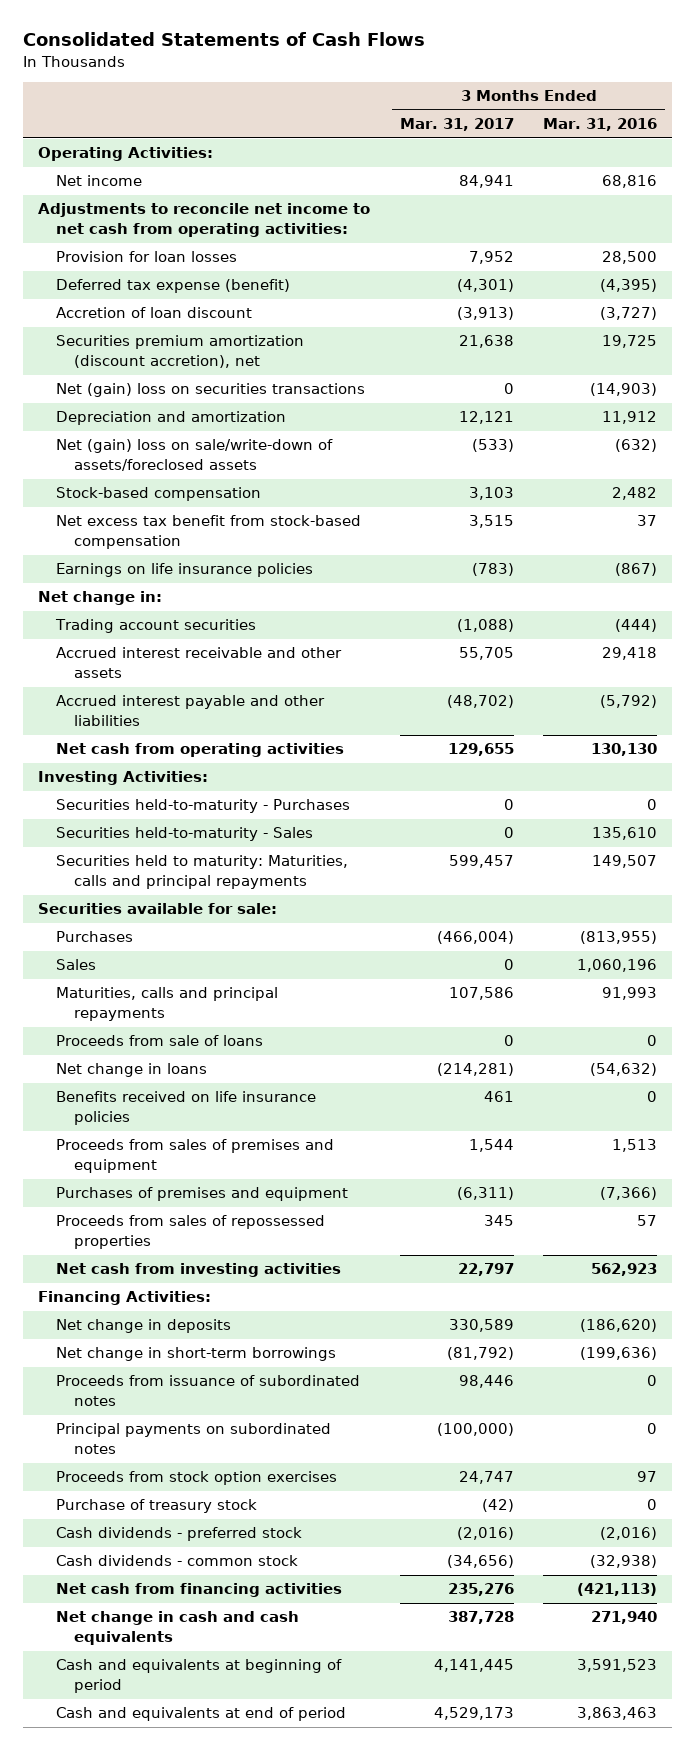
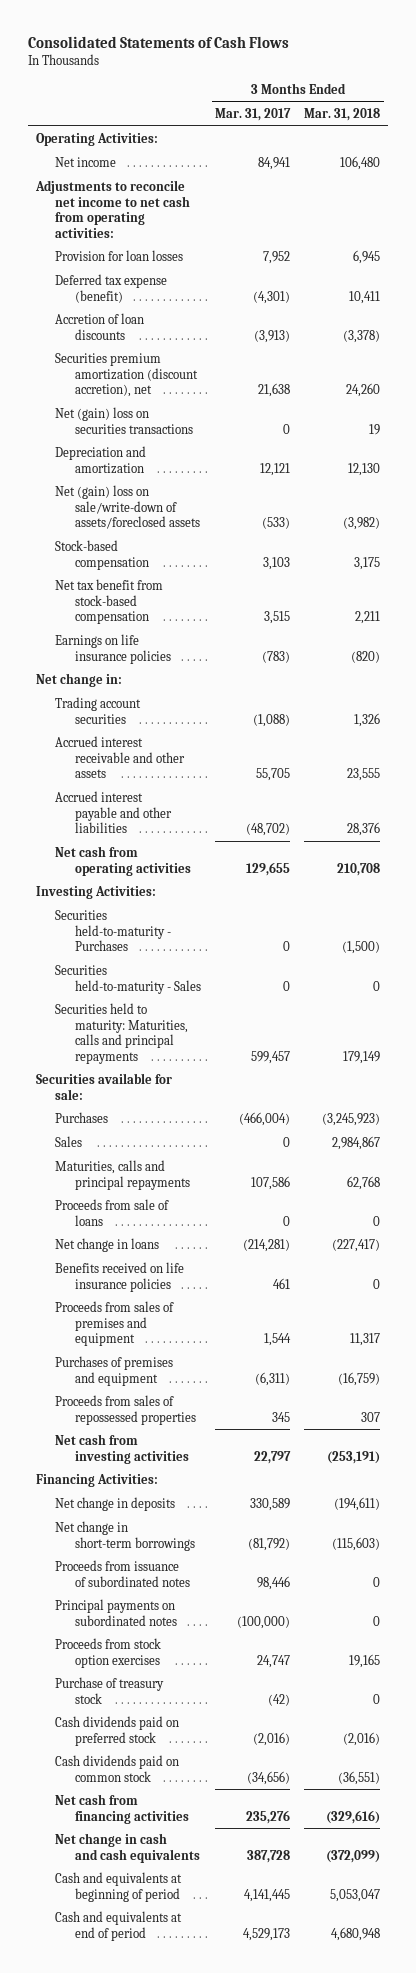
[543,118,658,132] Mar. 31, 2016 -> none
none -> [304,108,381,122] Mar. 31, 2018
[55,307,252,319] Accretion of loan discount -> [55,313,145,340] Accretion of loan discounts
[55,515,361,550] Net excess tax benefit from stock-based compensation -> [55,579,164,625] Net tax benefit from stock-based compensation
[55,1527,302,1542] Cash dividends - preferred stock -> [55,1716,180,1746] Cash dividends paid on preferred stock
[55,1555,298,1567] Cash dividends - common stock -> [55,1755,180,1782] Cash dividends paid on common stock

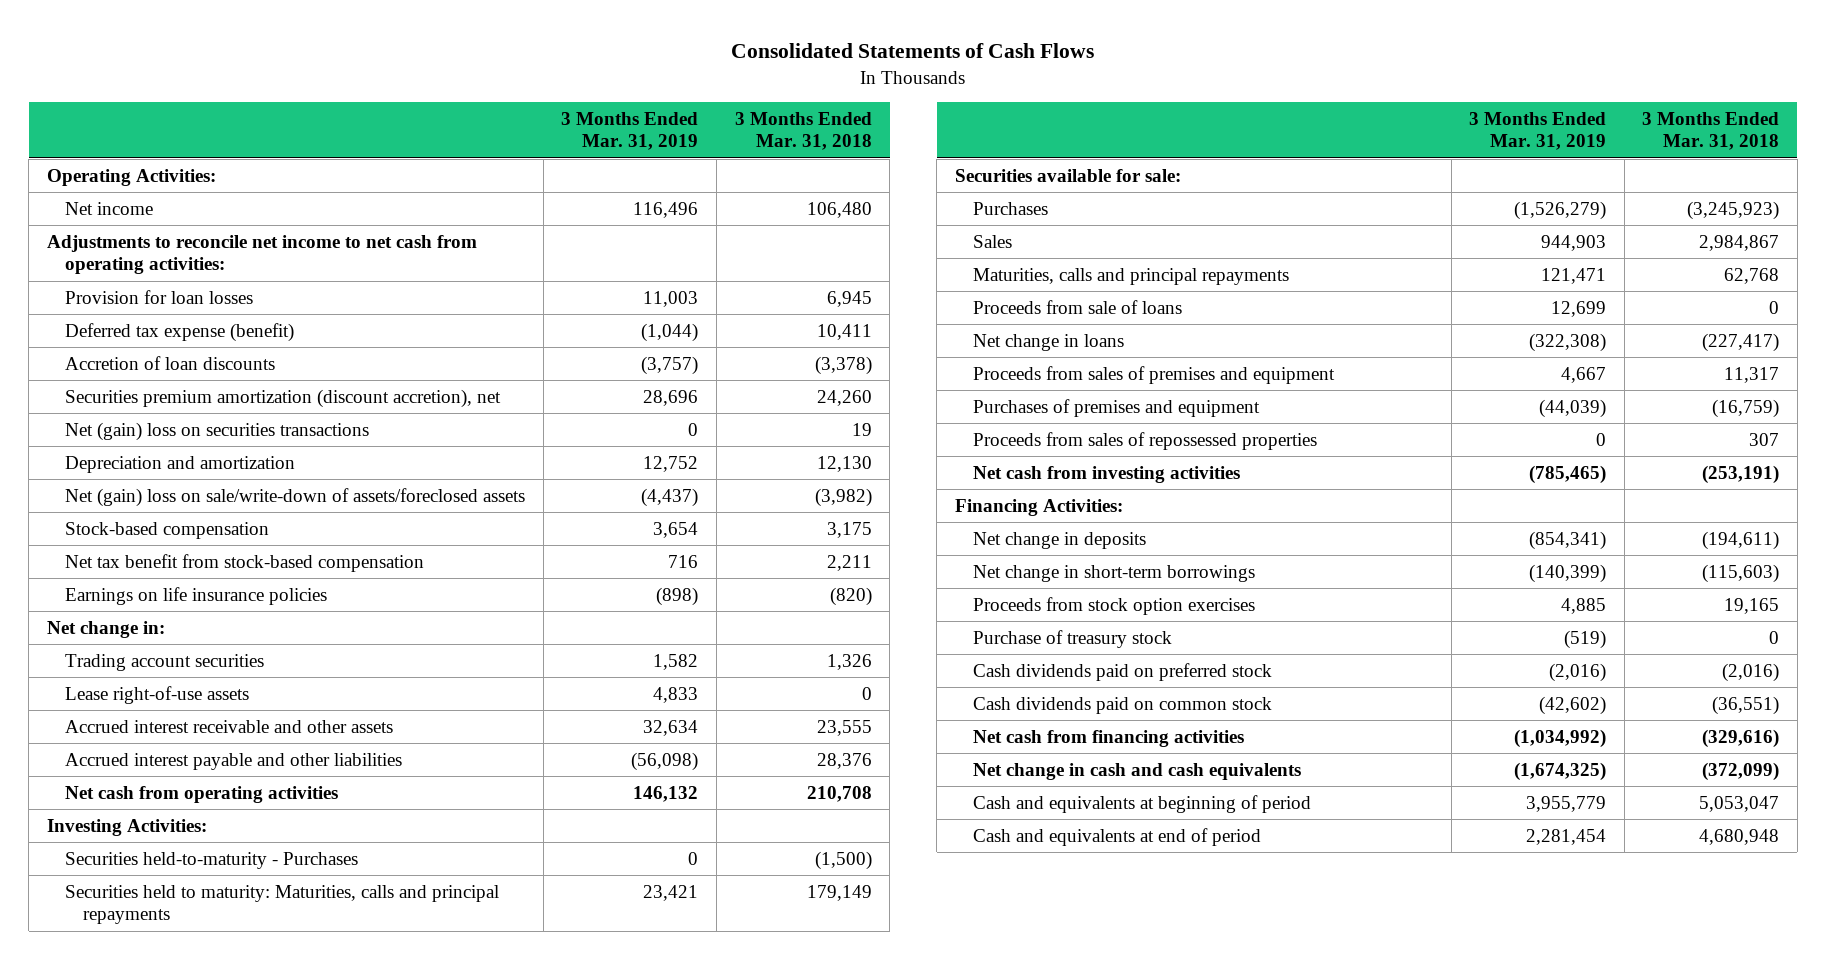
[215,108,292,122] Mar. 31, 2017 -> none
none -> [561,112,699,151] 3 Months Ended Mar. 31, 2019
none -> [65,685,250,704] Lease right-of-use assets
[55,965,202,994] Securities held-to-maturity - Sales -> none
[55,1262,185,1292] Benefits received on life insurance policies -> none
[55,1560,191,1587] Proceeds from issuance of subordinated notes -> none
[55,1599,178,1626] Principal payments on subordinated notes -> none

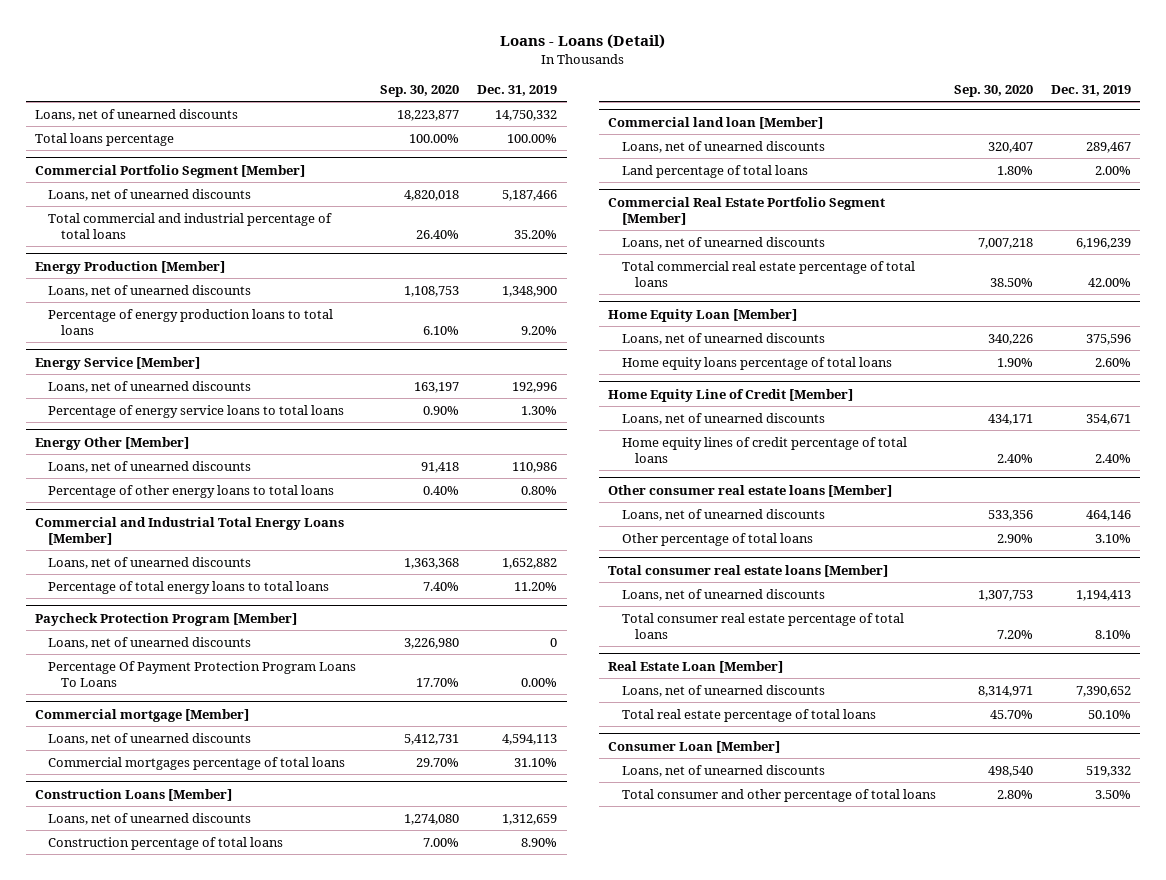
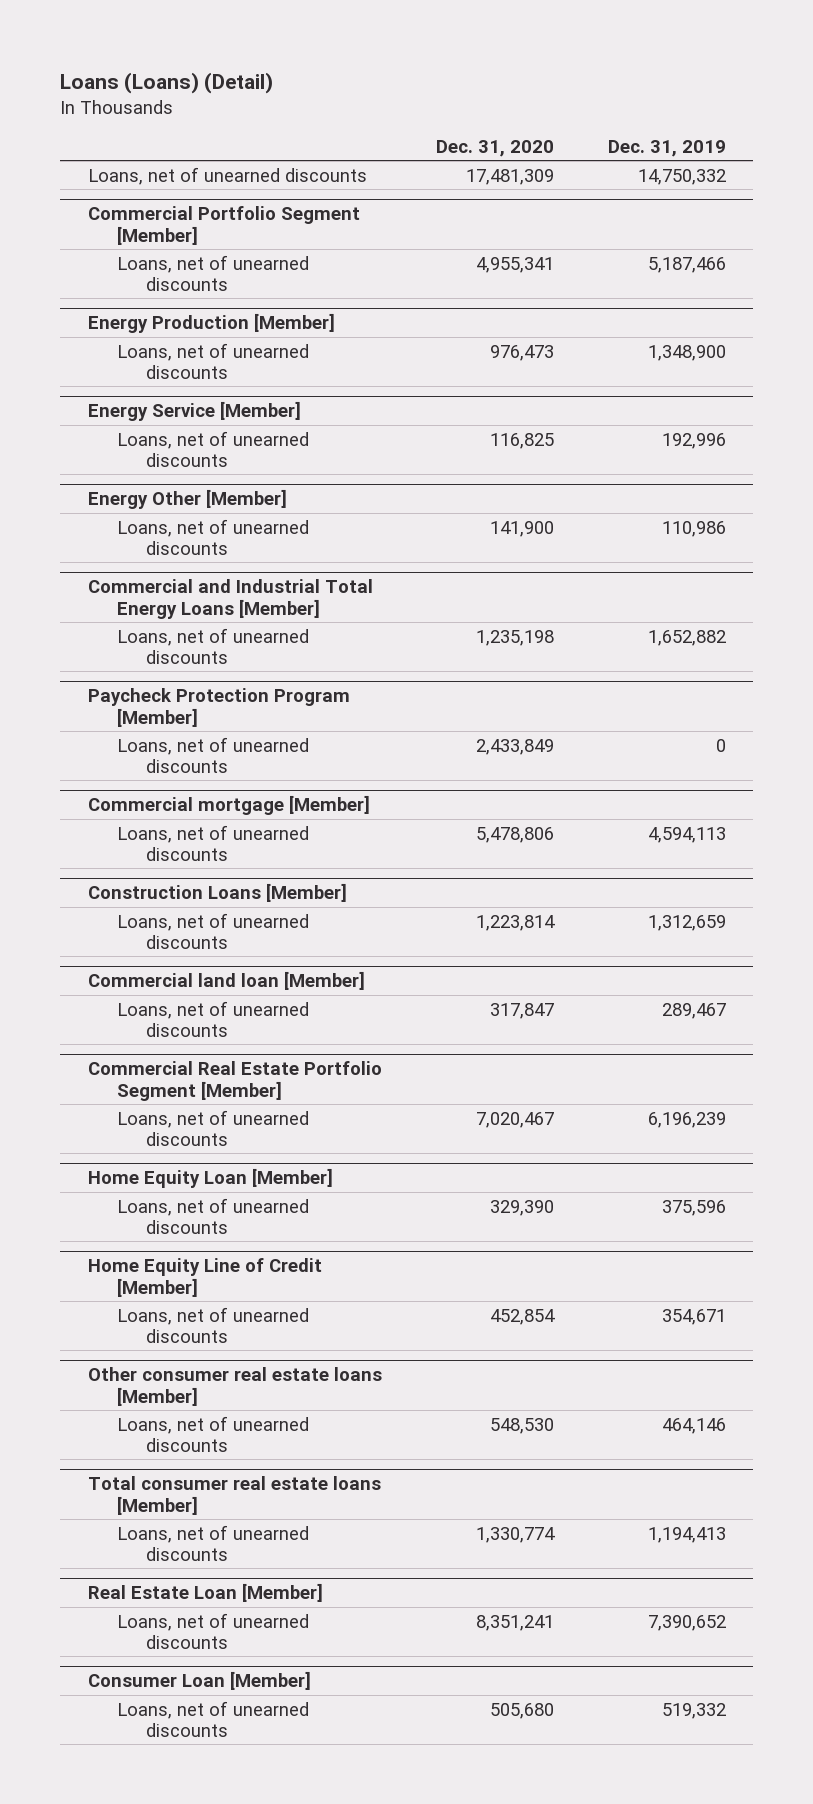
[499,34,665,50] Loans - Loans (Detail) -> [60,72,274,95] Loans (Loans) (Detail)
[380,84,460,97] Sep. 30, 2020 -> none
none -> [435,139,554,157] Dec. 31, 2020
[34,132,174,146] Total loans percentage -> none
[47,212,332,239] Total commercial and industrial percentage of total loans -> none
[47,308,333,335] Percentage of energy production loans to total loans -> none
[47,404,344,418] Percentage of energy service loans to total loans -> none
[47,484,334,498] Percentage of other energy loans to total loans -> none
[47,580,329,594] Percentage of total energy loans to total loans -> none
[47,660,356,687] Percentage Of Payment Protection Program Loans To Loans -> none
[47,756,345,770] Commercial mortgages percentage of total loans -> none
[47,836,283,850] Construction percentage of total loans -> none
[621,164,808,178] Land percentage of total loans -> none
[621,260,915,287] Total commercial real estate percentage of total loans -> none
[621,356,892,370] Home equity loans percentage of total loans -> none
[621,436,907,463] Home equity lines of credit percentage of total loans -> none
[621,532,813,546] Other percentage of total loans -> none
[621,612,904,639] Total consumer real estate percentage of total loans -> none
[621,708,876,722] Total real estate percentage of total loans -> none
[621,788,936,802] Total consumer and other percentage of total loans -> none

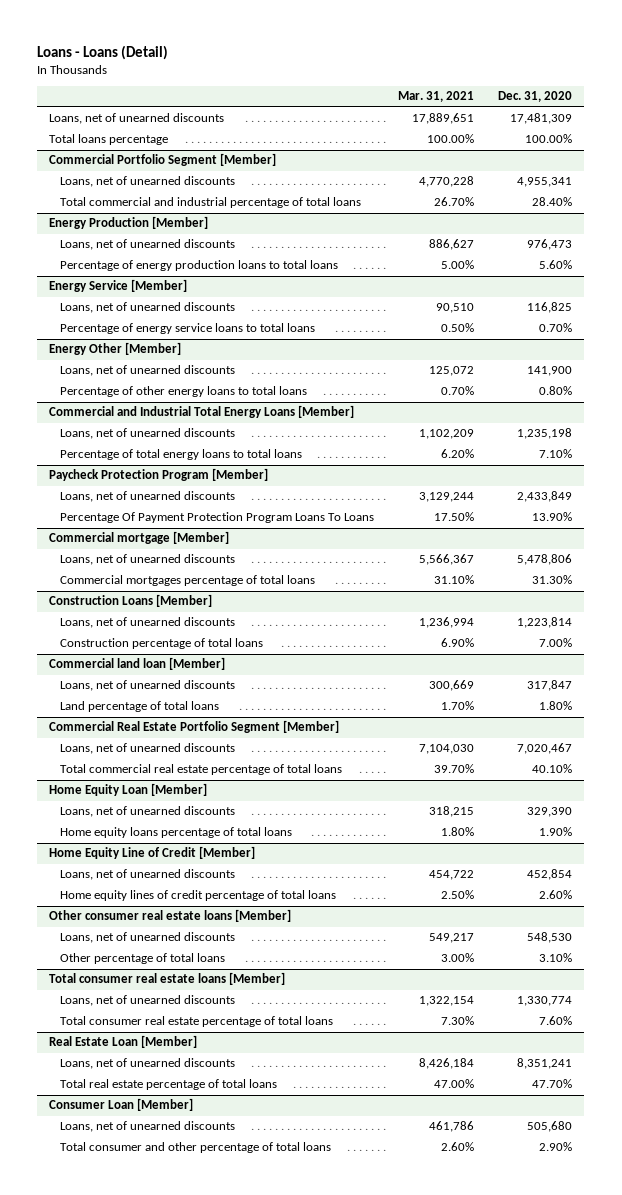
[60,72,274,95] Loans (Loans) (Detail) -> [37,44,169,60] Loans - Loans (Detail)
[607,139,726,157] Dec. 31, 2019 -> none
none -> [398,91,475,103] Mar. 31, 2021
none -> [49,134,169,146] Total loans percentage
none -> [60,197,362,209] Total commercial and industrial percentage of total loans
none -> [60,260,339,272] Percentage of energy production loans to total loans
none -> [60,323,316,335] Percentage of energy service loans to total loans
none -> [60,386,308,398] Percentage of other energy loans to total loans
none -> [60,449,303,461] Percentage of total energy loans to total loans
none -> [60,512,375,524] Percentage Of Payment Protection Program Loans To Loans
none -> [60,575,316,587] Commercial mortgages percentage of total loans
none -> [60,638,264,650] Construction percentage of total loans
none -> [60,701,220,713] Land percentage of total loans
none -> [60,764,343,776] Total commercial real estate percentage of total loans
none -> [60,827,293,839] Home equity loans percentage of total loans
none -> [60,890,337,902] Home equity lines of credit percentage of total loans
none -> [60,953,226,965] Other percentage of total loans
none -> [60,1016,334,1028] Total consumer real estate percentage of total loans
none -> [60,1079,278,1091] Total real estate percentage of total loans
none -> [60,1142,332,1154] Total consumer and other percentage of total loans

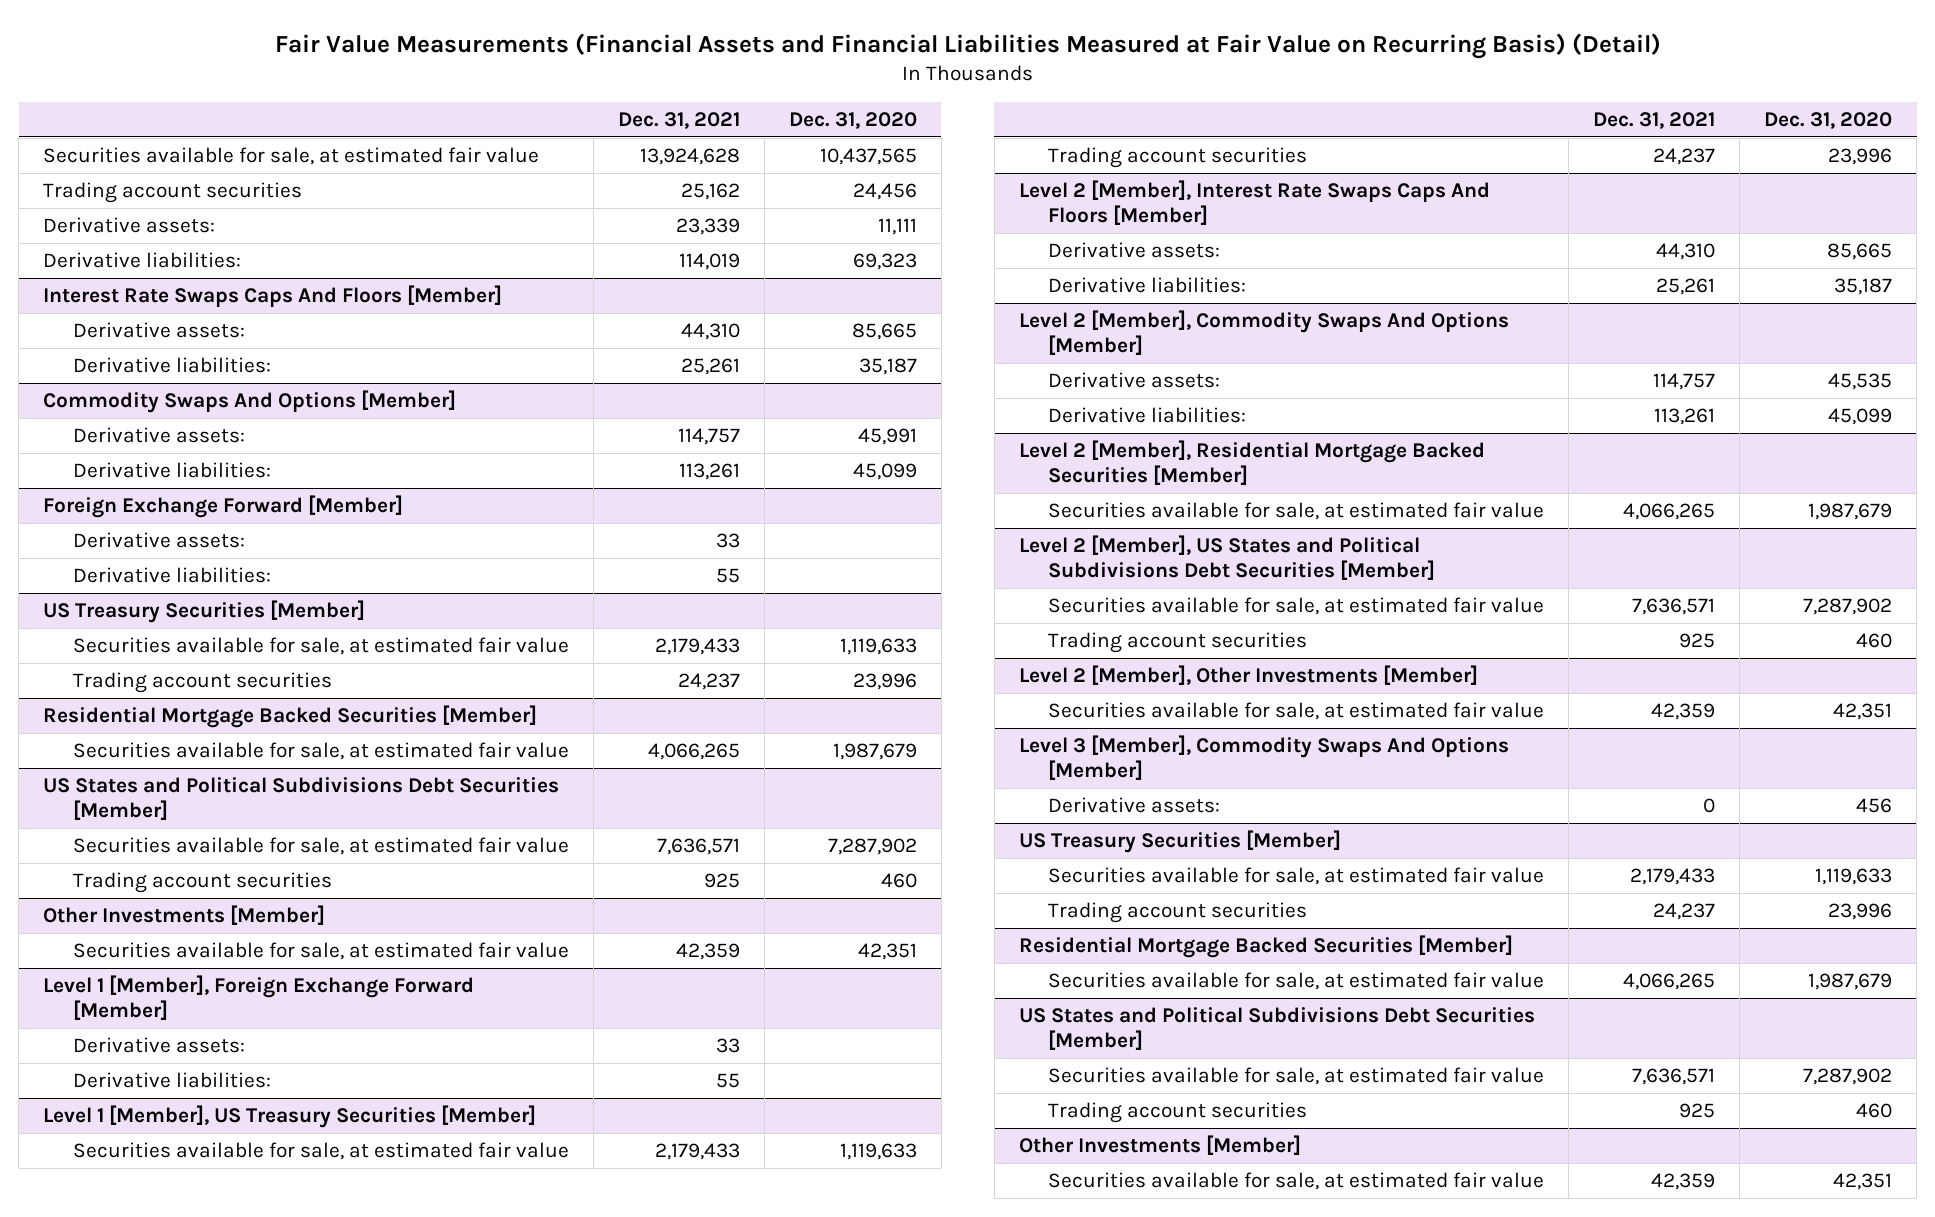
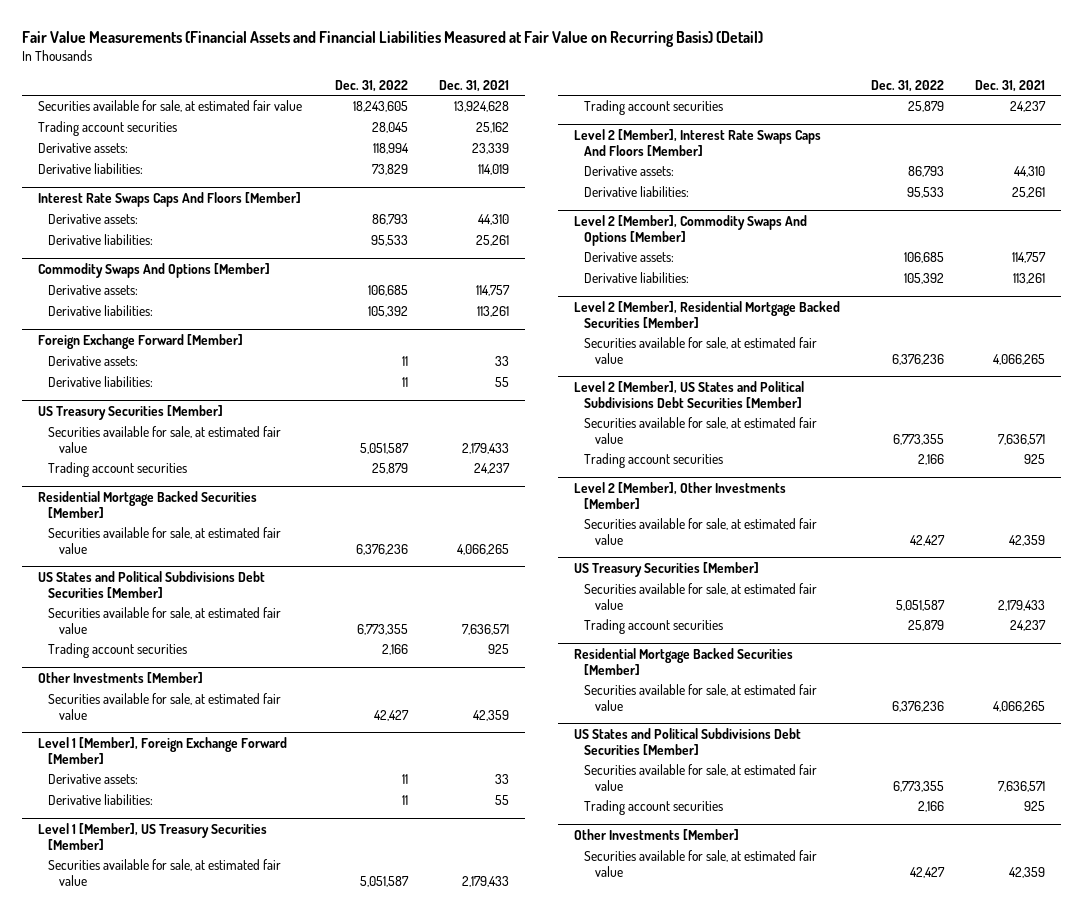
[788,111,917,129] Dec. 31, 2020 -> none
none -> [334,79,408,92] Dec. 31, 2022
[1018,735,1509,781] Level 3 [Member], Commodity Swaps And Options [Member] -> none
[1048,797,1221,814] Derivative assets: -> none

